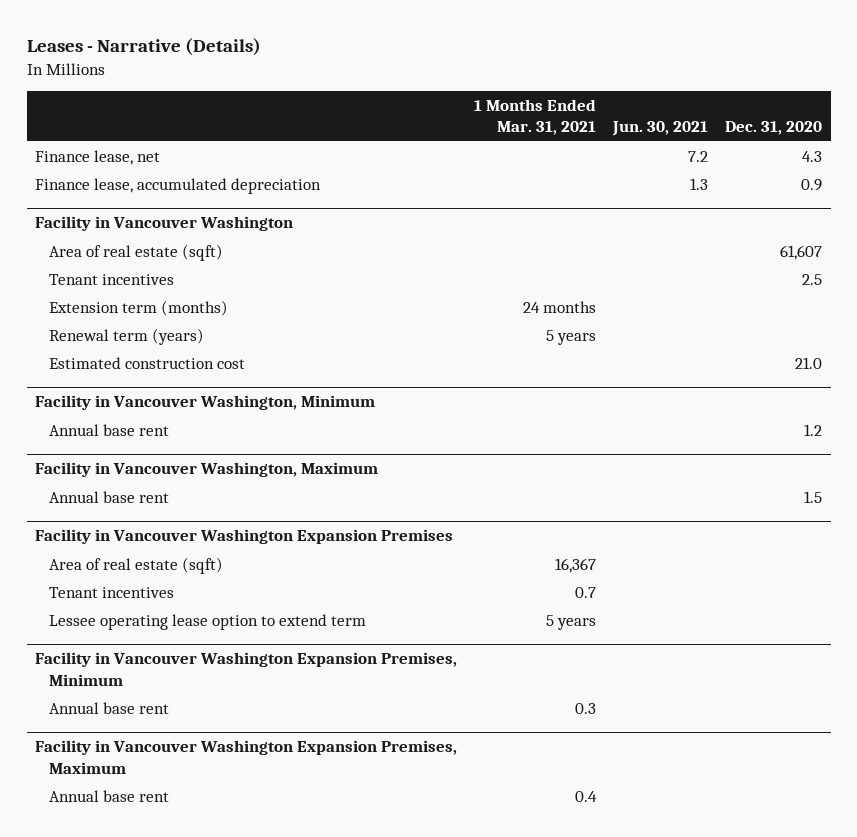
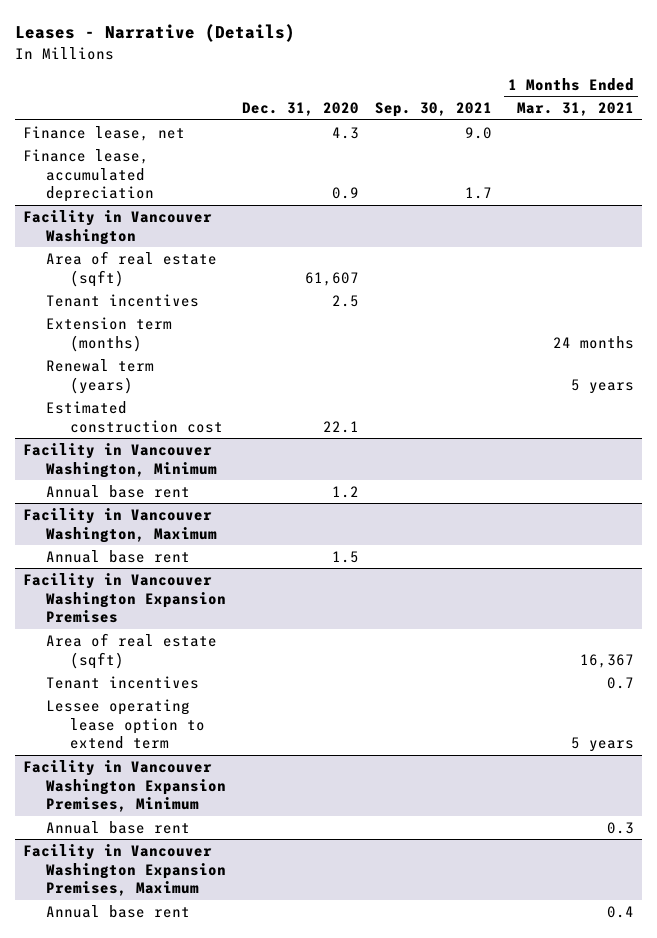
[612,121,709,137] Jun. 30, 2021 -> none
none -> [375,102,493,118] Sep. 30, 2021
[795,356,823,369] 21.0 -> [323,420,360,433] 22.1

